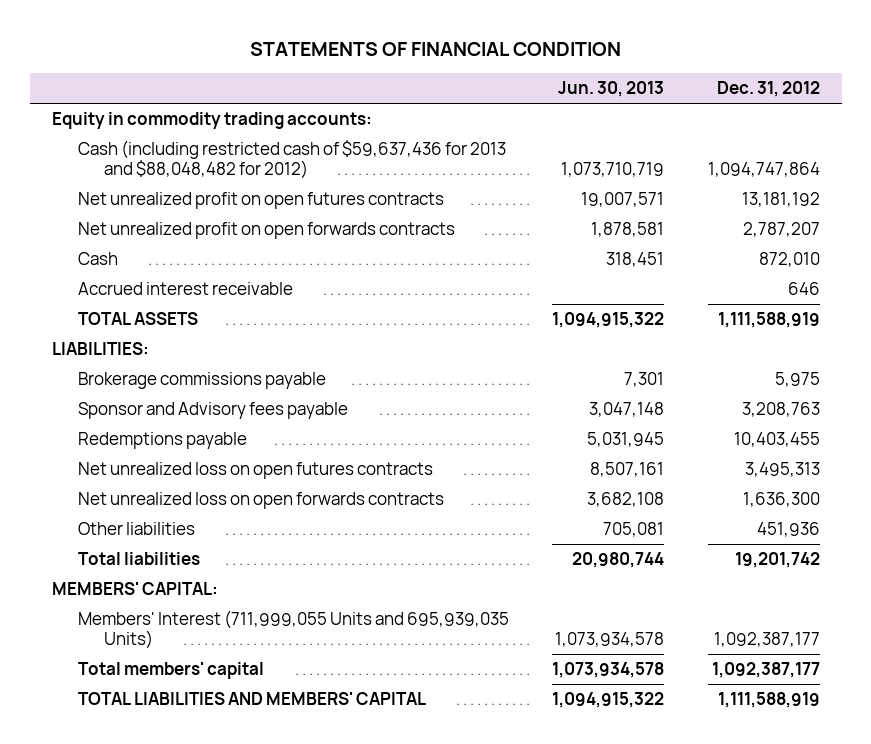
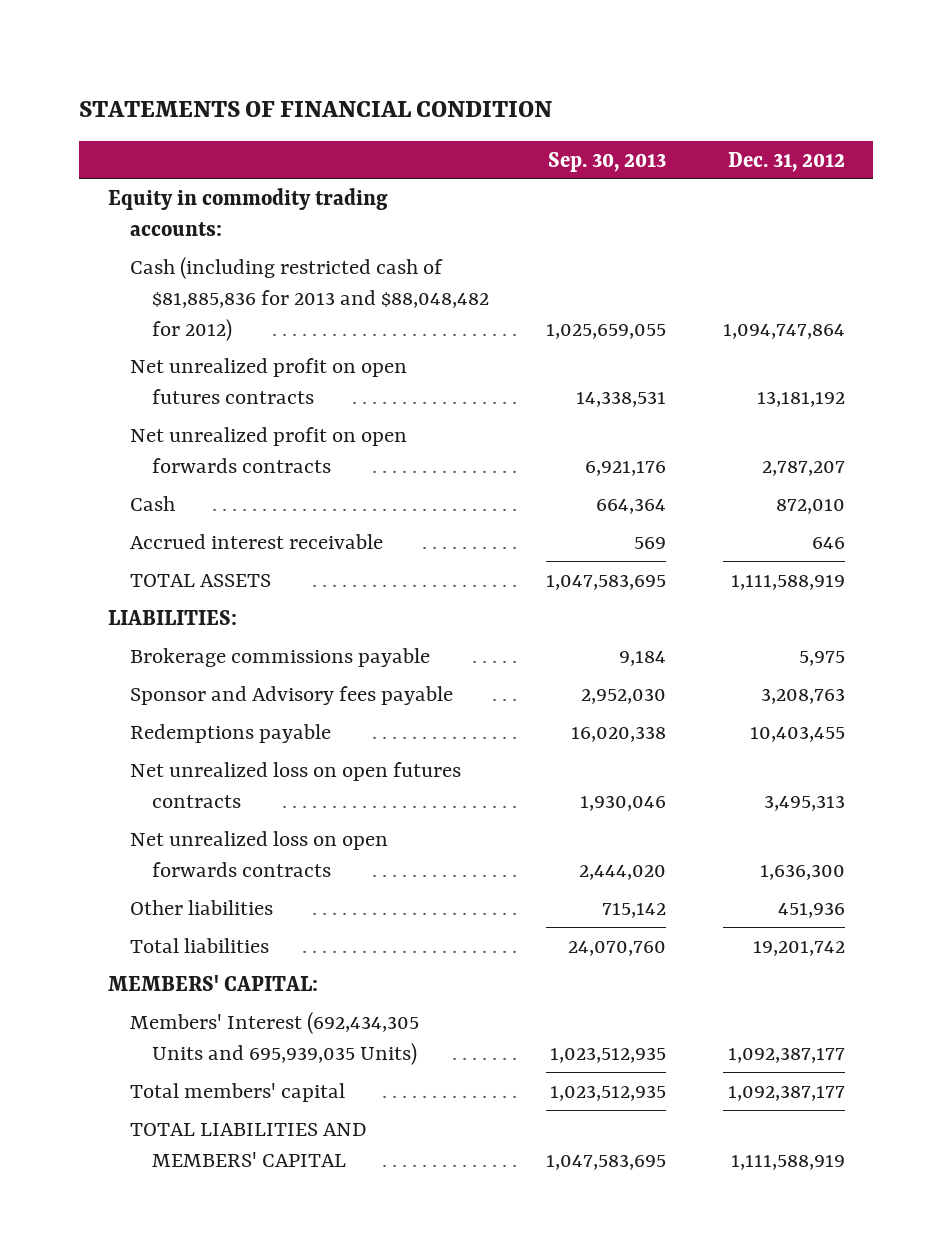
[558,81,665,98] Jun. 30, 2013 -> none
none -> [547,151,666,172] Sep. 30, 2013
[77,140,506,180] Cash (including restricted cash of $59,637,436 for 2013 and $88,048,482 for 2012) -> [129,256,490,341] Cash (including restricted cash of $81,885,836 for 2013 and $88,048,482 for 2012)
[77,610,509,650] Members' Interest (711,999,055 Units and 695,939,035 Units) -> [129,1011,419,1065] Members' Interest (692,434,305 Units and 695,939,035 Units)

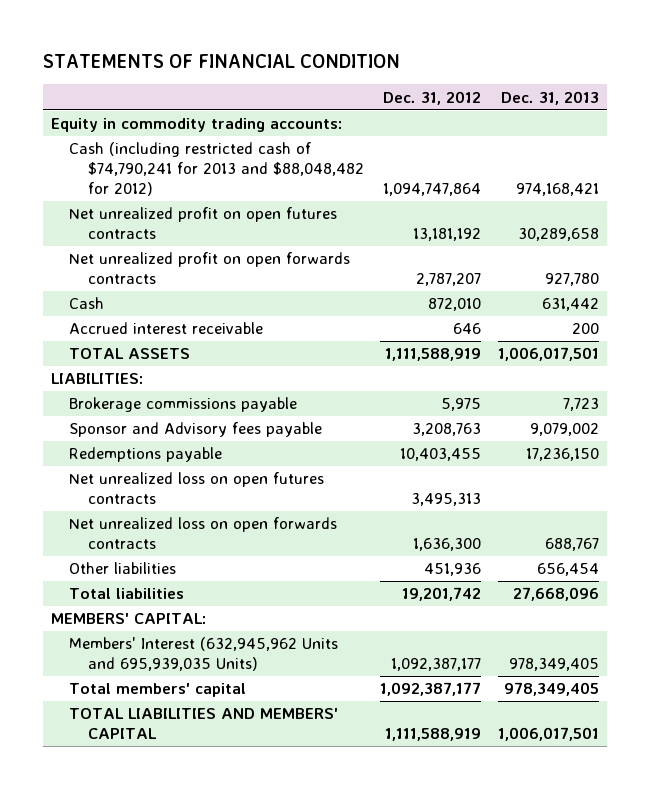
[547,151,666,172] Sep. 30, 2013 -> none
none -> [500,90,599,105] Dec. 31, 2013
[129,256,490,341] Cash (including restricted cash of $81,885,836 for 2013 and $88,048,482 for 2012) -> [69,142,365,197] Cash (including restricted cash of $74,790,241 for 2013 and $88,048,482 for 2012)
[129,1011,419,1065] Members' Interest (692,434,305 Units and 695,939,035 Units) -> [69,637,339,672] Members' Interest (632,945,962 Units and 695,939,035 Units)

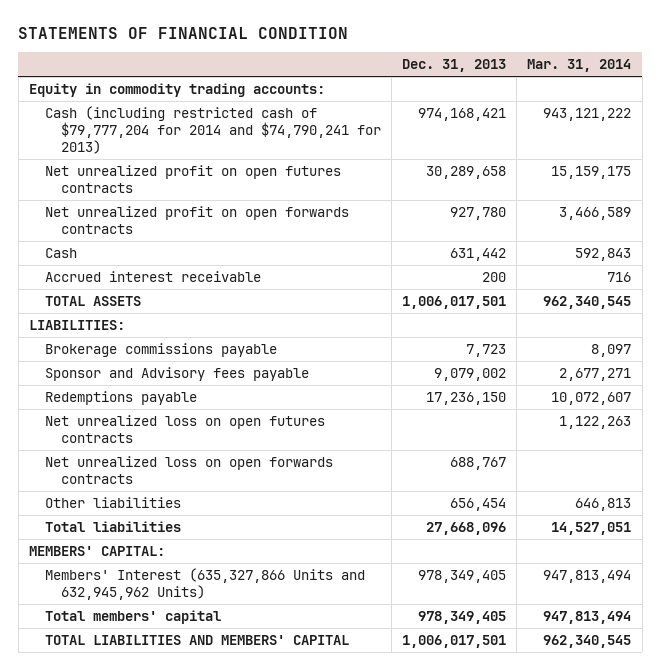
[383,90,482,105] Dec. 31, 2012 -> none
none -> [527,59,632,73] Mar. 31, 2014
[69,142,365,197] Cash (including restricted cash of $74,790,241 for 2013 and $88,048,482 for 2012) -> [44,105,381,155] Cash (including restricted cash of $79,777,204 for 2014 and $74,790,241 for 2013)
[69,637,339,672] Members' Interest (632,945,962 Units and 695,939,035 Units) -> [44,567,365,601] Members' Interest (635,327,866 Units and 632,945,962 Units)

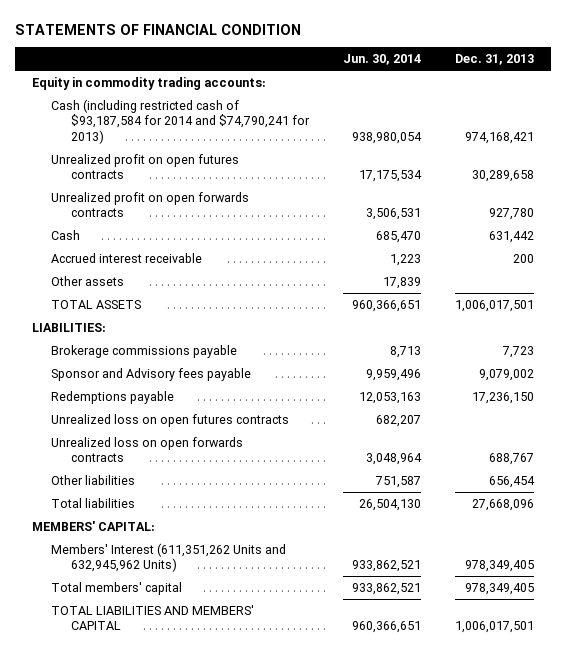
[527,59,632,73] Mar. 31, 2014 -> none
none -> [342,54,421,66] Jun. 30, 2014
[44,105,381,155] Cash (including restricted cash of $79,777,204 for 2014 and $74,790,241 for 2013) -> [51,98,310,144] Cash (including restricted cash of $93,187,584 for 2014 and $74,790,241 for 2013)
[44,164,341,194] Net unrealized profit on open futures contracts -> [51,153,240,180] Unrealized profit on open futures contracts
[44,205,349,235] Net unrealized profit on open forwards contracts -> [51,191,250,218] Unrealized profit on open forwards contracts
none -> [51,275,125,286] Other assets
[44,414,325,444] Net unrealized loss on open futures contracts -> [51,413,290,427] Unrealized loss on open futures contracts
[44,455,333,485] Net unrealized loss on open forwards contracts -> [51,436,244,463] Unrealized loss on open forwards contracts
[44,567,365,601] Members' Interest (635,327,866 Units and 632,945,962 Units) -> [51,542,287,573] Members' Interest (611,351,262 Units and 632,945,962 Units)

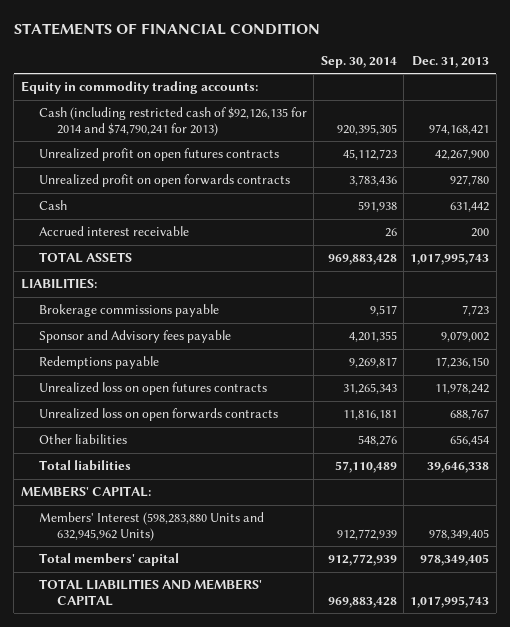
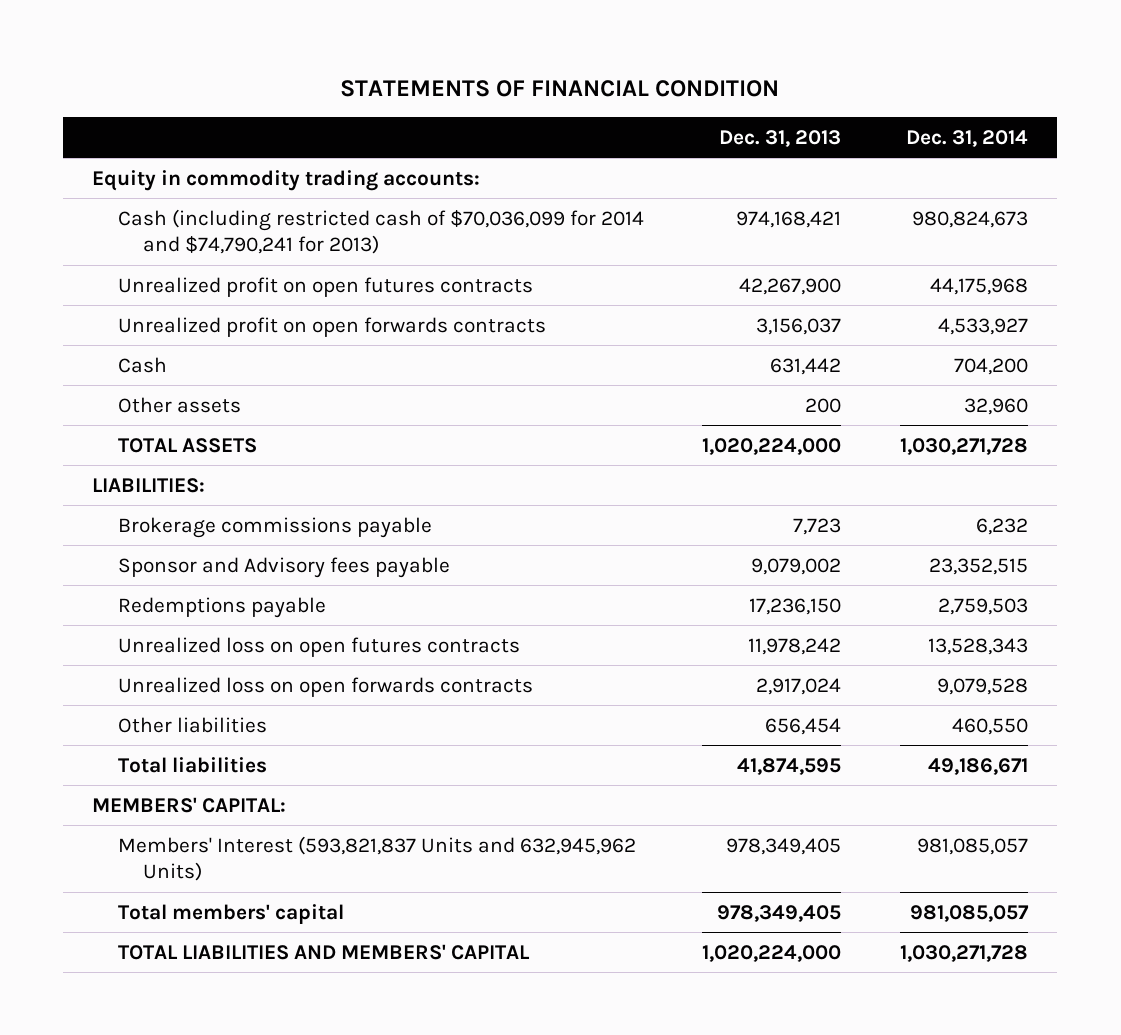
[320,55,397,68] Sep. 30, 2014 -> none
none -> [906,129,1029,147] Dec. 31, 2014
[38,107,307,136] Cash (including restricted cash of $92,126,135 for 2014 and $74,790,241 for 2013) -> [117,208,644,254] Cash (including restricted cash of $70,036,099 for 2014 and $74,790,241 for 2013)
[450,175,490,187] 927,780 -> [756,317,842,335] 3,156,037
[38,226,189,237] Accrued interest receivable -> none
none -> [117,396,241,413] Other assets
[410,253,490,266] 1,017,995,743 -> [702,437,842,455] 1,020,224,000
[450,409,490,421] 688,767 -> [756,677,842,695] 2,917,024
[427,462,490,474] 39,646,338 -> [737,757,842,775] 41,874,595
[38,512,264,541] Members' Interest (598,283,880 Units and 632,945,962 Units) -> [117,835,636,881] Members' Interest (593,821,837 Units and 632,945,962 Units)
[410,595,490,608] 1,017,995,743 -> [702,944,842,962] 1,020,224,000

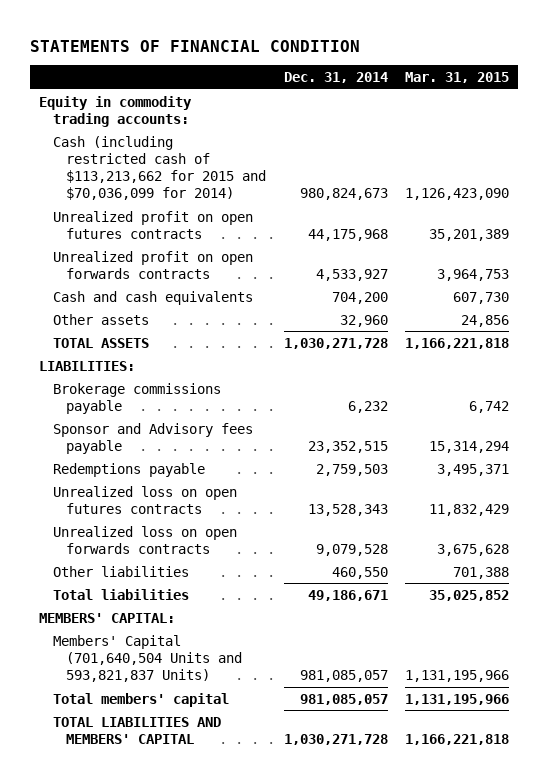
[719,129,842,147] Dec. 31, 2013 -> none
none -> [405,71,510,83] Mar. 31, 2015
[117,208,644,254] Cash (including restricted cash of $70,036,099 for 2014 and $74,790,241 for 2013) -> [52,135,267,201] Cash (including restricted cash of $113,213,662 for 2015 and $70,036,099 for 2014)
[117,356,167,373] Cash -> [52,290,253,305] Cash and cash equivalents
[117,835,636,881] Members' Interest (593,821,837 Units and 632,945,962 Units) -> [52,634,243,682] Members' Capital (701,640,504 Units and 593,821,837 Units)

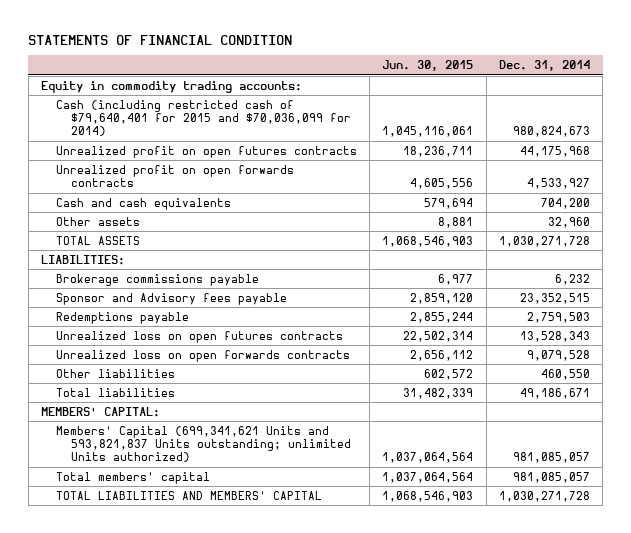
[405,71,510,83] Mar. 31, 2015 -> none
none -> [382,60,474,72] Jun. 30, 2015
[52,135,267,201] Cash (including restricted cash of $113,213,662 for 2015 and $70,036,099 for 2014) -> [55,99,351,137] Cash (including restricted cash of $79,640,401 for 2015 and $70,036,099 for 2014)
[52,634,243,682] Members' Capital (701,640,504 Units and 593,821,837 Units) -> [55,425,351,463] Members' Capital (699,341,621 Units and 593,821,837 Units outstanding; unlimited Units authorized)

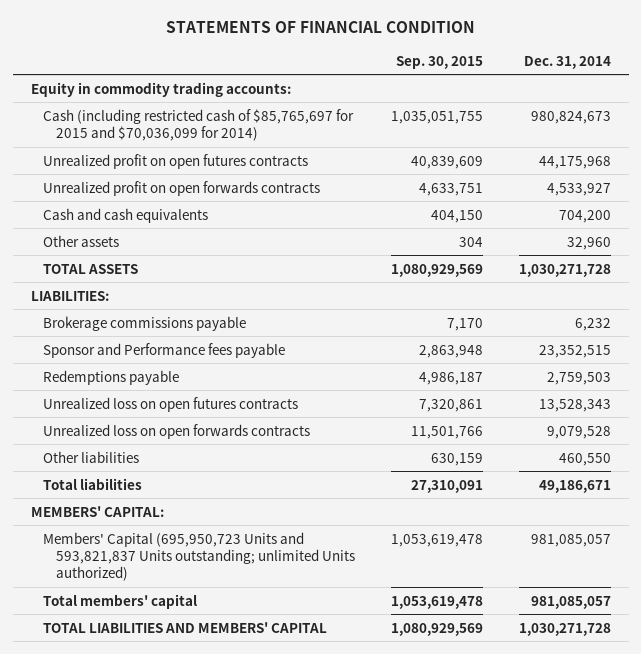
[382,60,474,72] Jun. 30, 2015 -> none
none -> [396,55,484,69] Sep. 30, 2015
[55,99,351,137] Cash (including restricted cash of $79,640,401 for 2015 and $70,036,099 for 2014) -> [43,108,355,141] Cash (including restricted cash of $85,765,697 for 2015 and $70,036,099 for 2014)
[55,292,287,305] Sponsor and Advisory fees payable -> [43,342,286,358] Sponsor and Performance fees payable
[55,425,351,463] Members' Capital (699,341,621 Units and 593,821,837 Units outstanding; unlimited Units authorized) -> [43,531,356,581] Members' Capital (695,950,723 Units and 593,821,837 Units outstanding; unlimited Units authorized)

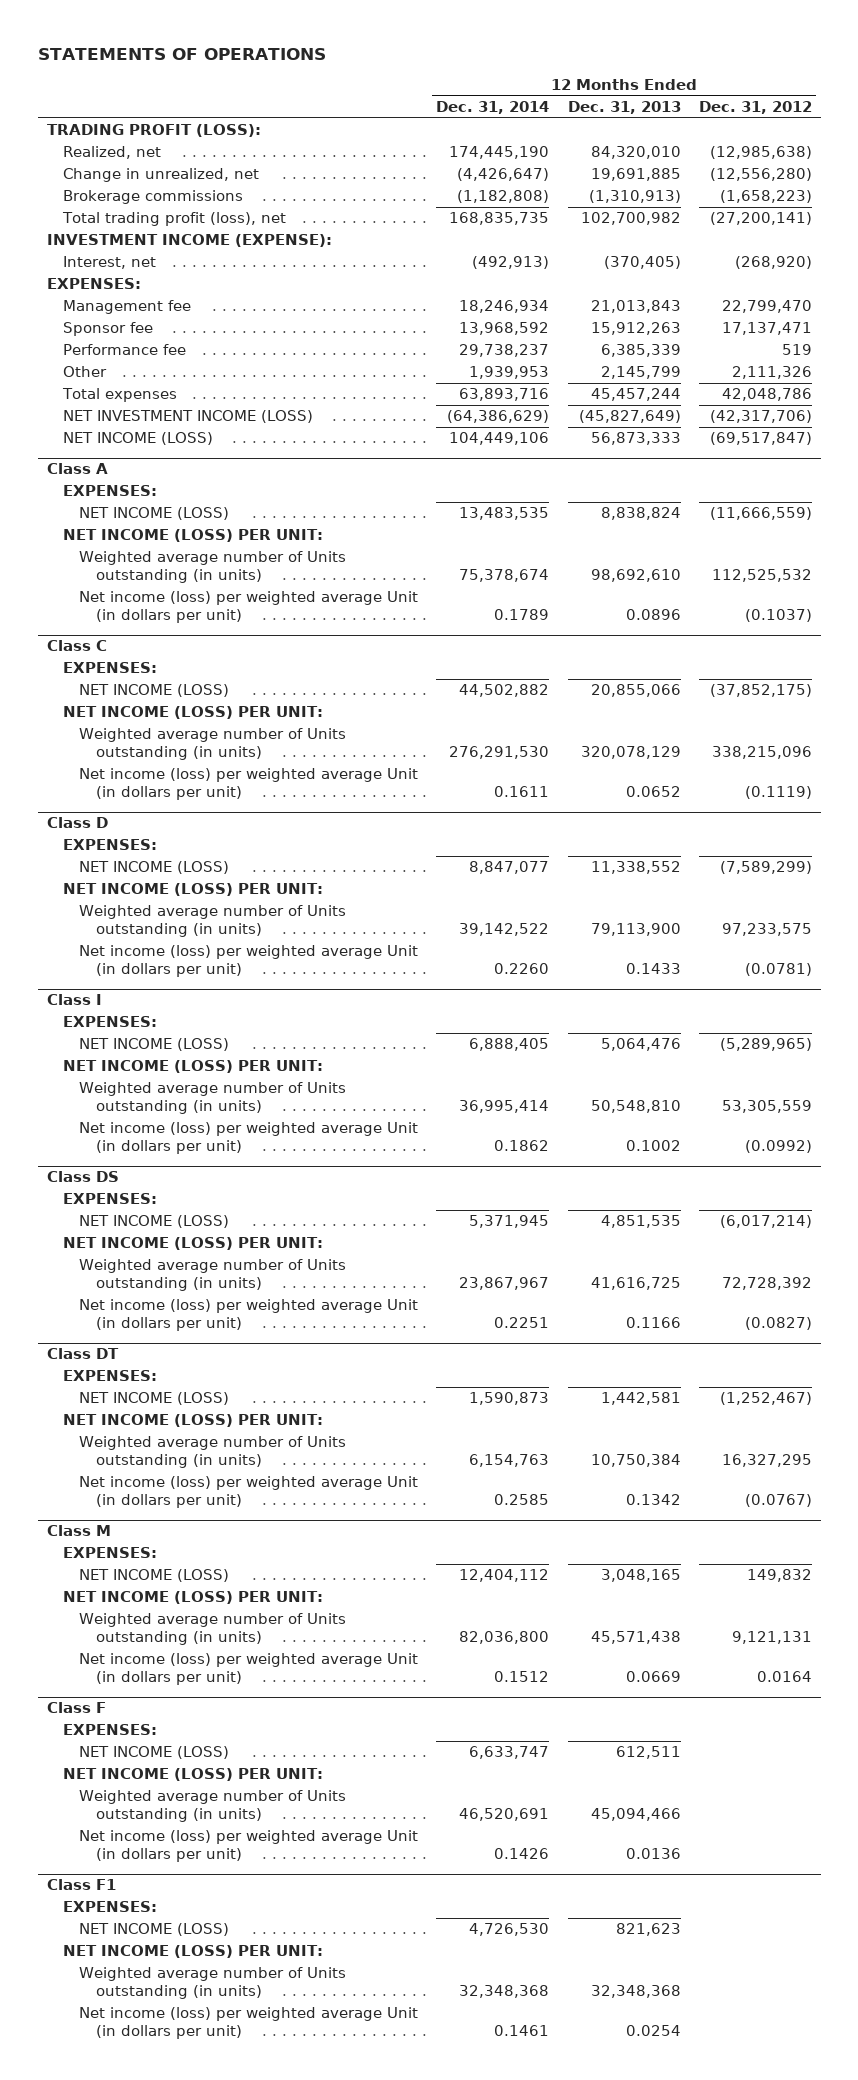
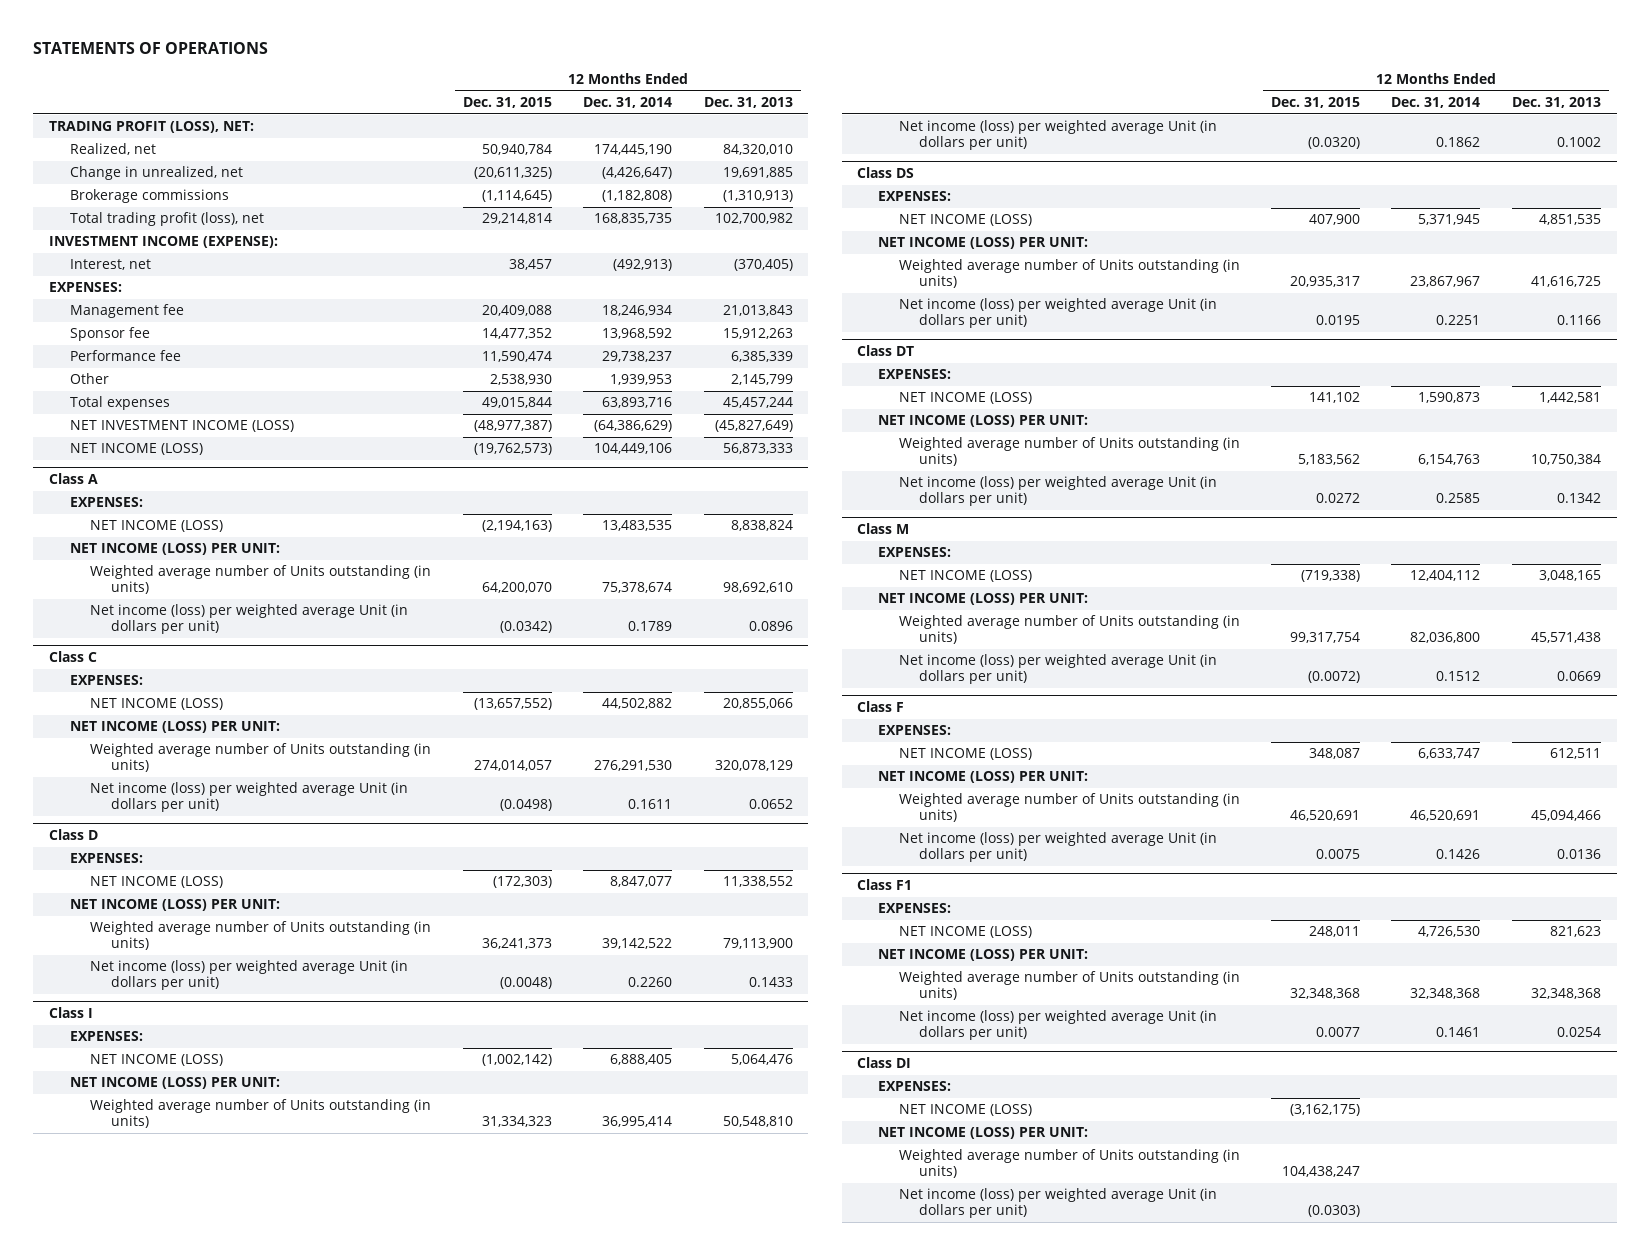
[698,101,812,115] Dec. 31, 2012 -> none
none -> [462,97,552,109] Dec. 31, 2015
[46,124,261,138] TRADING PROFIT (LOSS): -> [49,121,255,134] TRADING PROFIT (LOSS), NET:
none -> [857,1057,912,1069] Class DI
none -> [877,1081,951,1092] EXPENSES:
none -> [898,1104,1032,1117] NET INCOME (LOSS)
none -> [877,1127,1088,1140] NET INCOME (LOSS) PER UNIT:
none -> [898,1149,1240,1178] Weighted average number of Units outstanding (in units)
none -> [898,1188,1217,1218] Net income (loss) per weighted average Unit (in dollars per unit)

